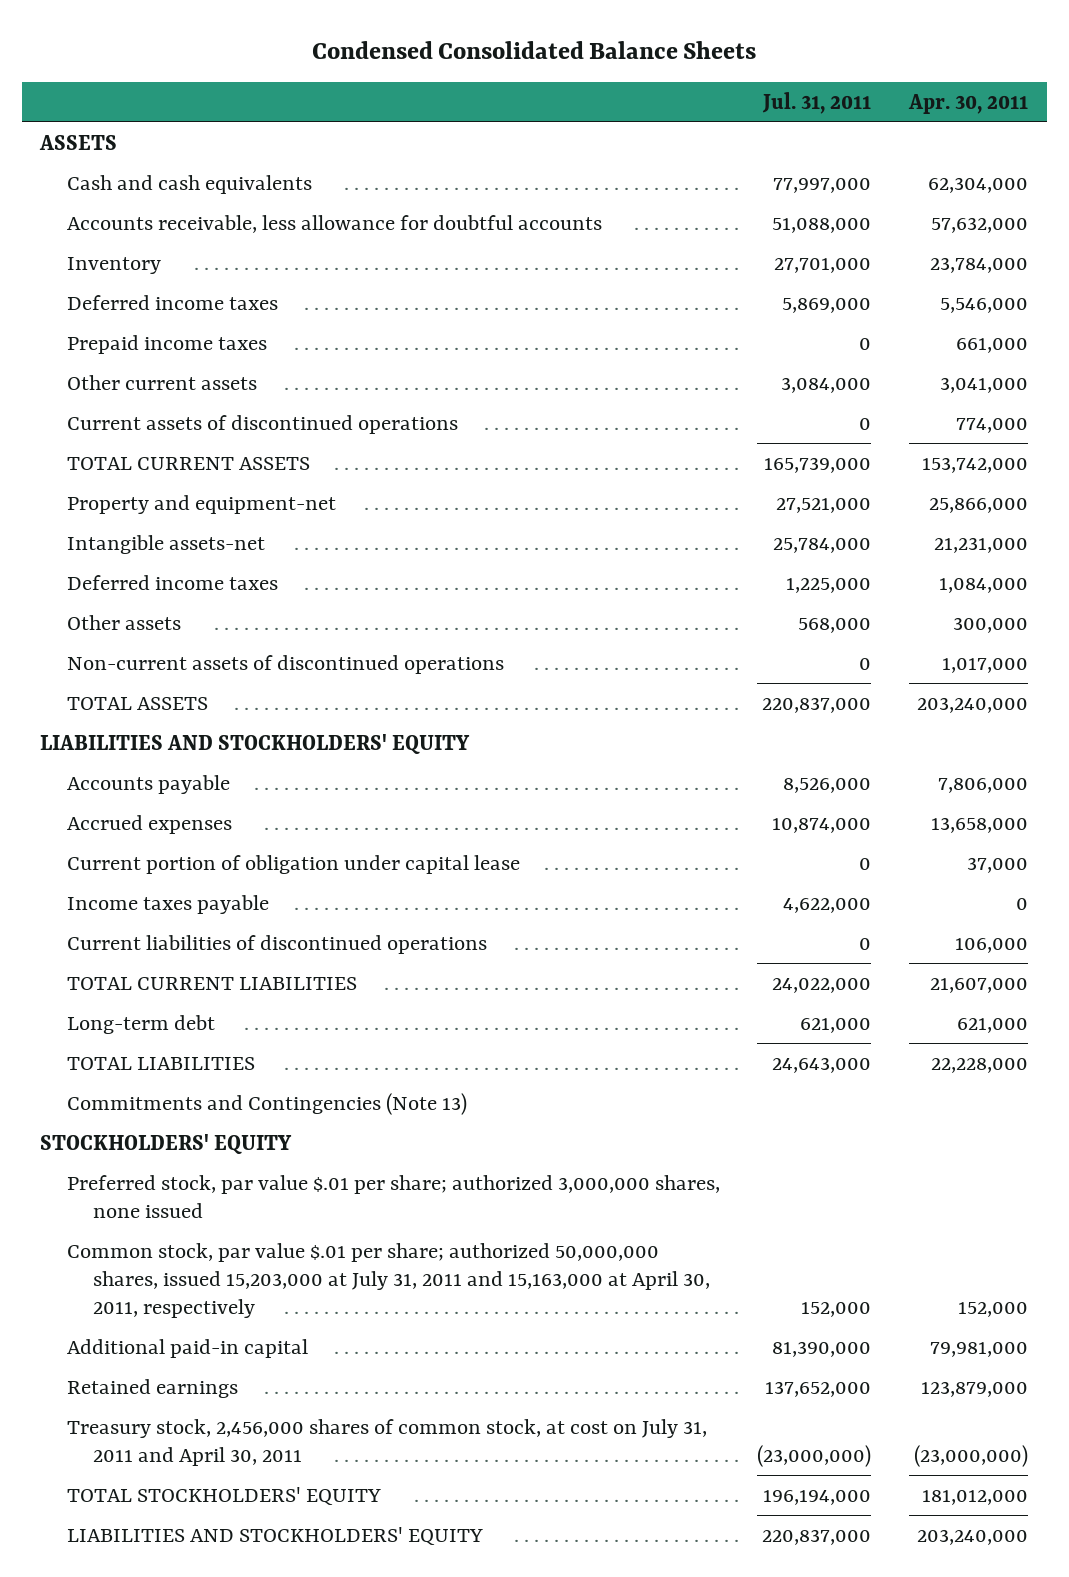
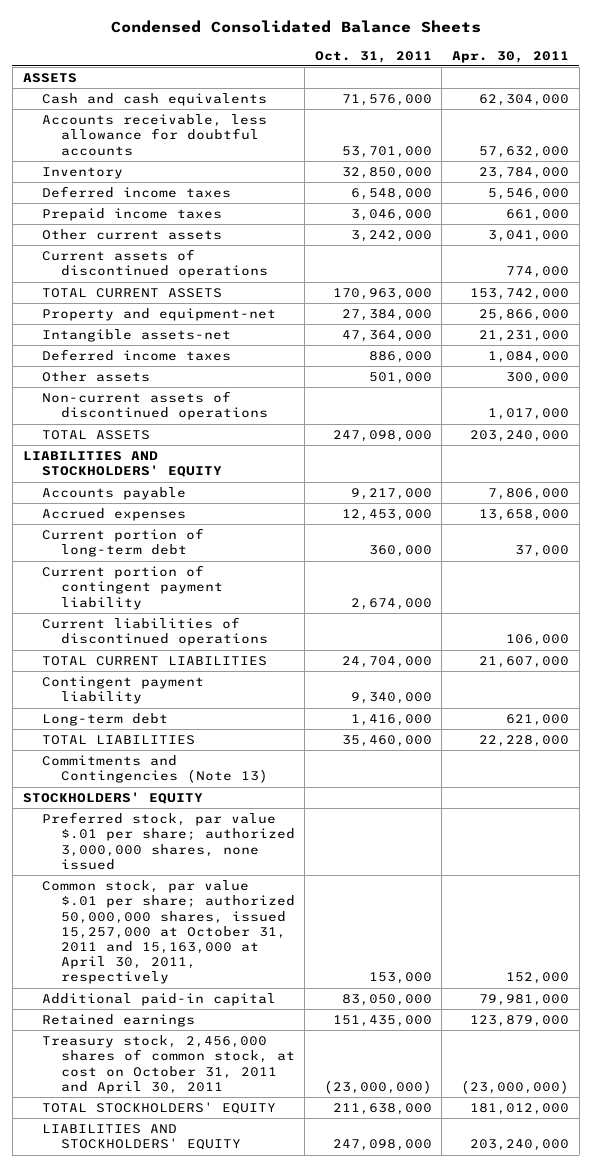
[762,91,872,114] Jul. 31, 2011 -> none
none -> [314,50,432,63] Oct. 31, 2011
[66,854,520,874] Current portion of obligation under capital lease -> none
[66,894,269,914] Income taxes payable -> none
none -> [41,528,204,558] Current portion of long-term debt
none -> [41,565,223,610] Current portion of contingent payment liability
none -> [41,676,204,705] Contingent payment liability
[66,1242,710,1319] Common stock, par value $.01 per share; authorized 50,000,000 shares, issued 15,203,000 at July 31, 2011 and 15,163,000 at April 30, 2011, respectively -> [41,880,295,985] Common stock, par value $.01 per share; authorized 50,000,000 shares, issued 15,257,000 at October 31, 2011 and 15,163,000 at April 30, 2011, respectively
[66,1418,707,1466] Treasury stock, 2,456,000 shares of common stock, at cost on July 31, 2011 and April 30, 2011 -> [41,1035,295,1094] Treasury stock, 2,456,000 shares of common stock, at cost on October 31, 2011 and April 30, 2011

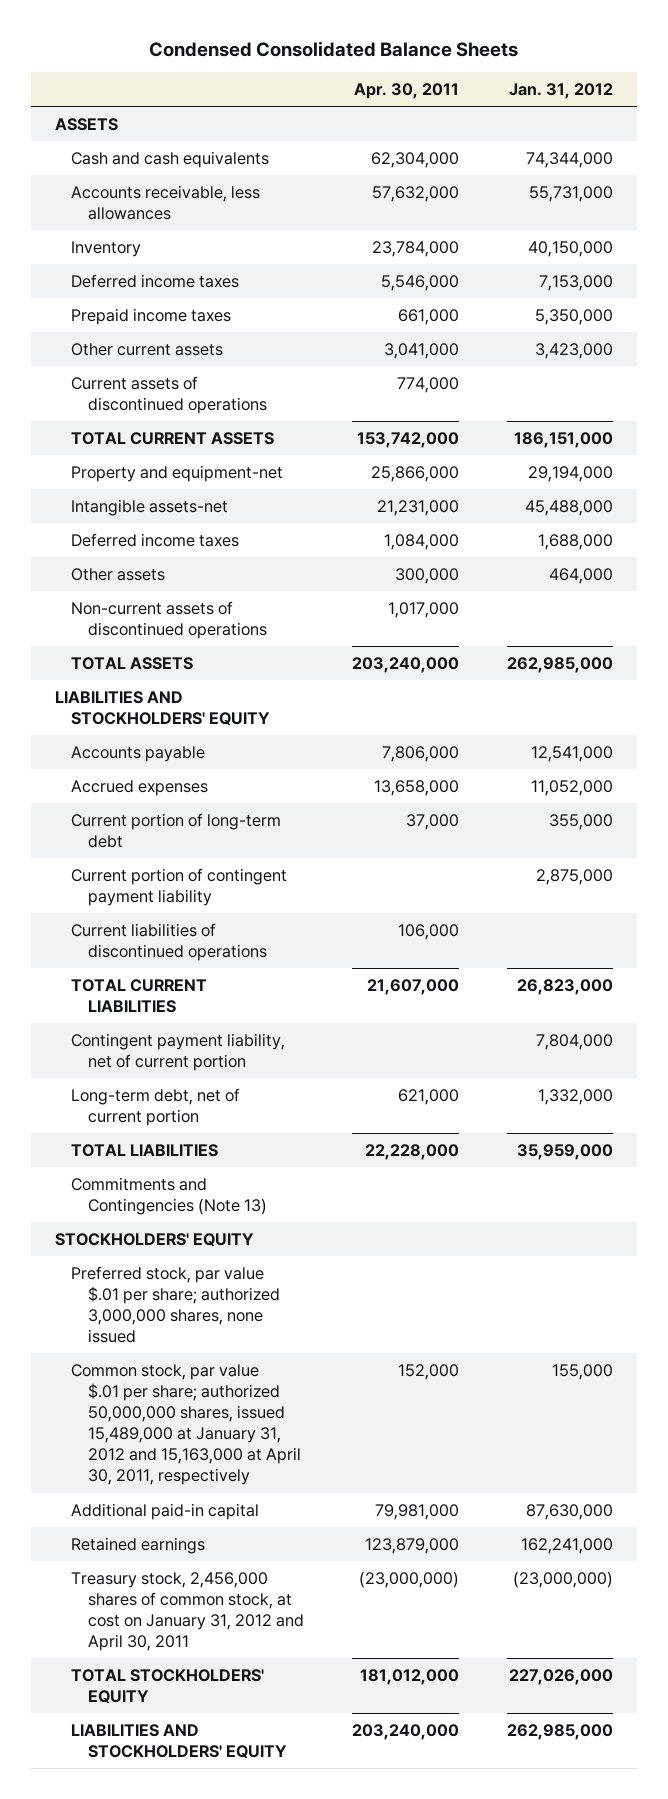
[314,50,432,63] Oct. 31, 2011 -> none
none -> [509,83,614,100] Jan. 31, 2012
[41,114,267,156] Accounts receivable, less allowance for doubtful accounts -> [71,184,261,220] Accounts receivable, less allowances
[41,676,204,705] Contingent payment liability -> none
none -> [71,1032,286,1071] Contingent payment liability, net of current portion
[41,713,168,727] Long-term debt -> [71,1087,241,1126] Long-term debt, net of current portion
[41,880,295,985] Common stock, par value $.01 per share; authorized 50,000,000 shares, issued 15,257,000 at October 31, 2011 and 15,163,000 at April 30, 2011, respectively -> [71,1363,302,1486] Common stock, par value $.01 per share; authorized 50,000,000 shares, issued 15,489,000 at January 31, 2012 and 15,163,000 at April 30, 2011, respectively
[41,1035,295,1094] Treasury stock, 2,456,000 shares of common stock, at cost on October 31, 2011 and April 30, 2011 -> [71,1571,305,1652] Treasury stock, 2,456,000 shares of common stock, at cost on January 31, 2012 and April 30, 2011

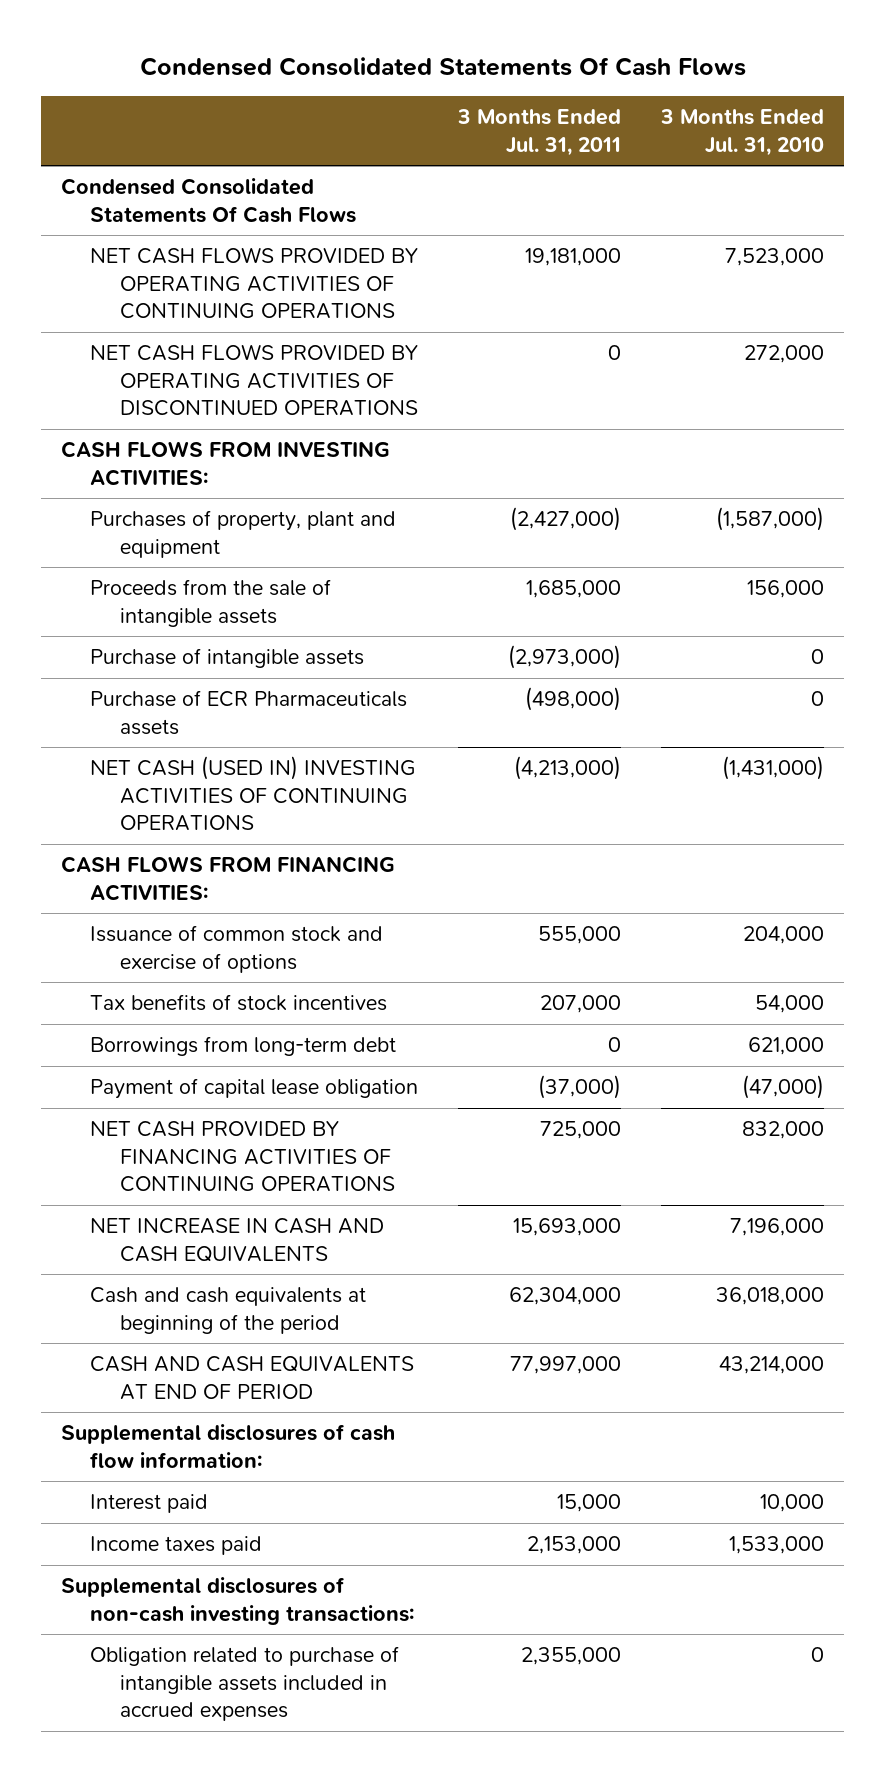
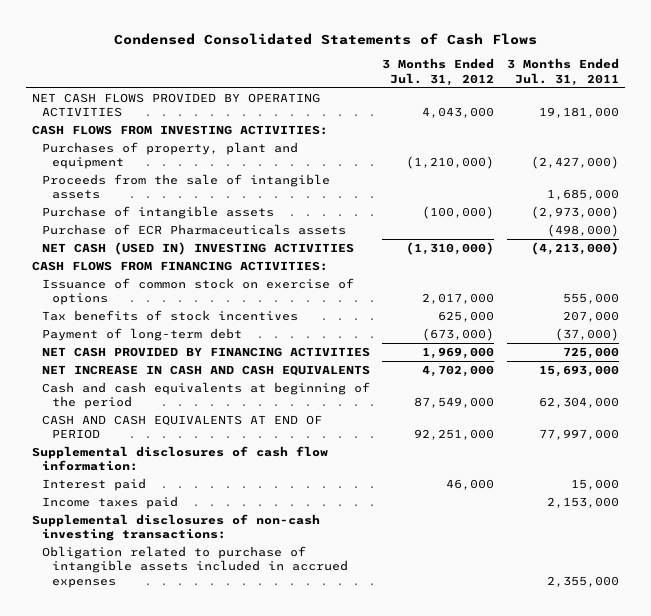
[139,56,746,76] Condensed Consolidated Statements Of Cash Flows -> [113,32,537,45] Condensed Consolidated Statements of Cash Flows
[660,109,825,156] 3 Months Ended Jul. 31, 2010 -> none
none -> [382,58,495,86] 3 Months Ended Jul. 31, 2012
[61,178,357,223] Condensed Consolidated Statements Of Cash Flows -> none
[90,344,419,417] NET CASH FLOWS PROVIDED BY OPERATING ACTIVITIES OF DISCONTINUED OPERATIONS -> none
[90,247,419,320] NET CASH FLOWS PROVIDED BY OPERATING ACTIVITIES OF CONTINUING OPERATIONS -> [32,93,321,118] NET CASH FLOWS PROVIDED BY OPERATING ACTIVITIES
[90,756,417,832] NET CASH (USED IN) INVESTING ACTIVITIES OF CONTINUING OPERATIONS -> [41,242,354,256] NET CASH (USED IN) INVESTING ACTIVITIES
[90,925,384,973] Issuance of common stock and exercise of options -> [41,278,354,306] Issuance of common stock on exercise of options
[90,1036,397,1057] Borrowings from long-term debt -> none
[90,1078,419,1100] Payment of capital lease obligation -> none
none -> [41,328,242,342] Payment of long-term debt
[90,1121,395,1193] NET CASH PROVIDED BY FINANCING ACTIVITIES OF CONTINUING OPERATIONS -> [41,347,370,358] NET CASH PROVIDED BY FINANCING ACTIVITIES

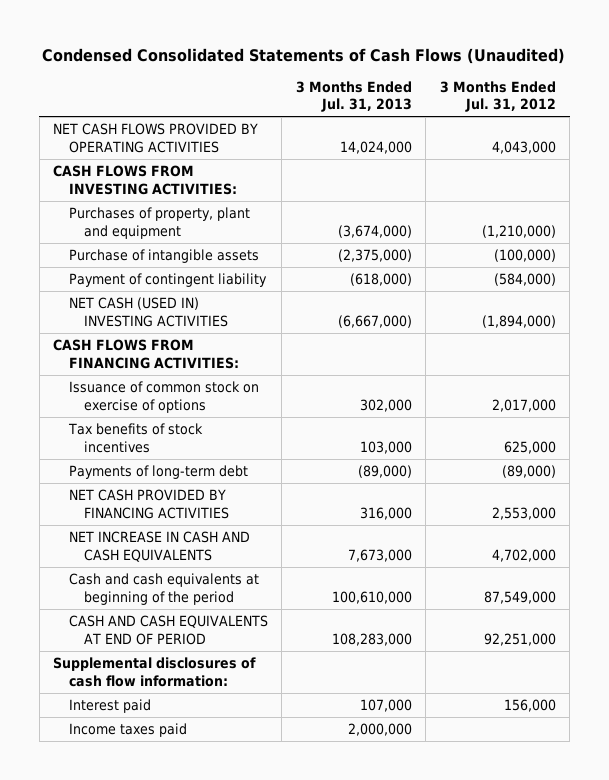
[113,32,537,45] Condensed Consolidated Statements of Cash Flows -> [42,47,566,64] Condensed Consolidated Statements of Cash Flows (Unaudited)
[506,58,619,86] 3 Months Ended Jul. 31, 2011 -> none
none -> [295,80,412,113] 3 Months Ended Jul. 31, 2013
[41,174,330,200] Proceeds from the sale of intangible assets -> none
[41,224,346,236] Purchase of ECR Pharmaceuticals assets -> none
none -> [68,273,267,288] Payment of contingent liability
[406,242,495,256] (1,310,000) -> [481,314,556,328] (1,894,000)
[41,328,242,342] Payment of long-term debt -> [68,465,248,480] Payments of long-term debt
[422,328,495,342] (673,000) -> [501,465,556,479] (89,000)
[422,347,495,360] 1,969,000 -> [491,506,556,520] 2,553,000
[446,479,495,491] 46,000 -> [503,699,556,713] 156,000
[32,514,321,542] Supplemental disclosures of non-cash investing transactions: -> none
[41,546,348,588] Obligation related to purchase of intangible assets included in accrued expenses -> none

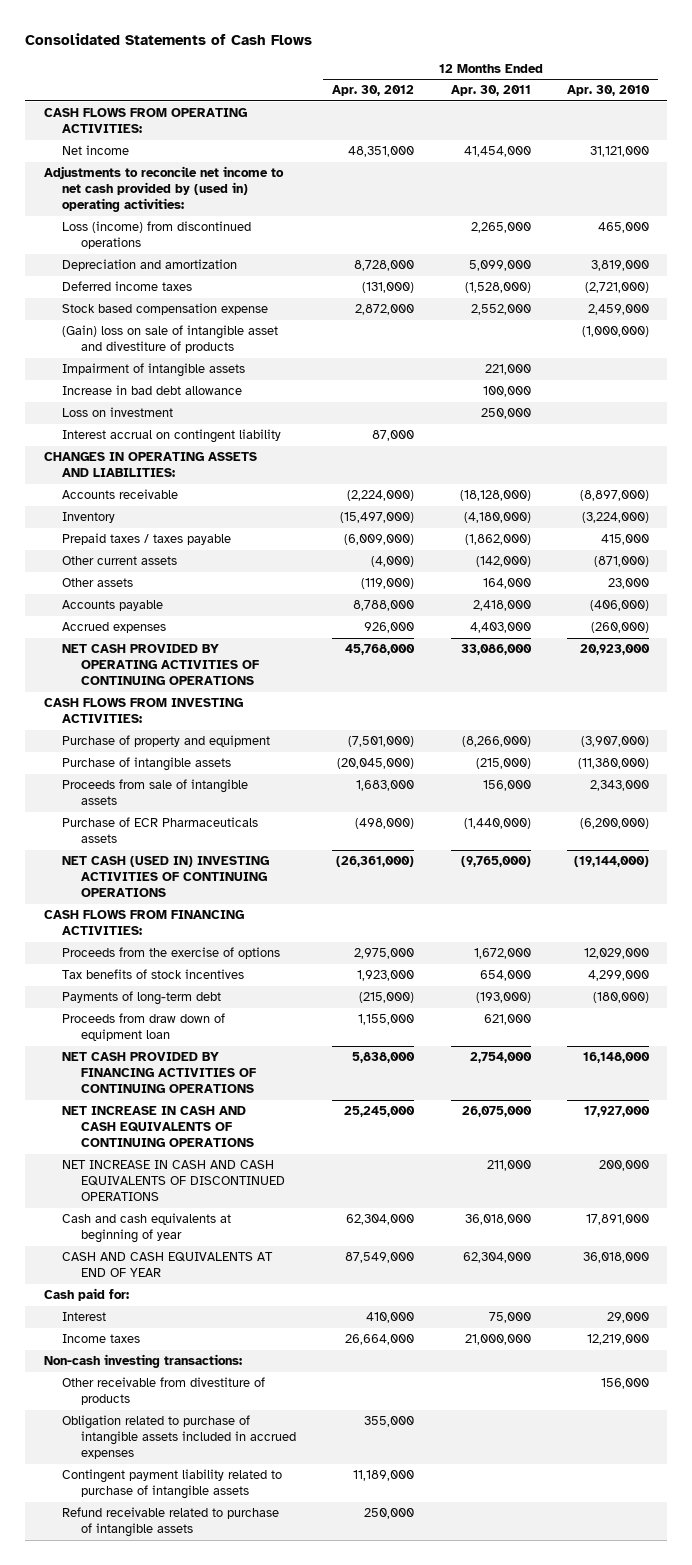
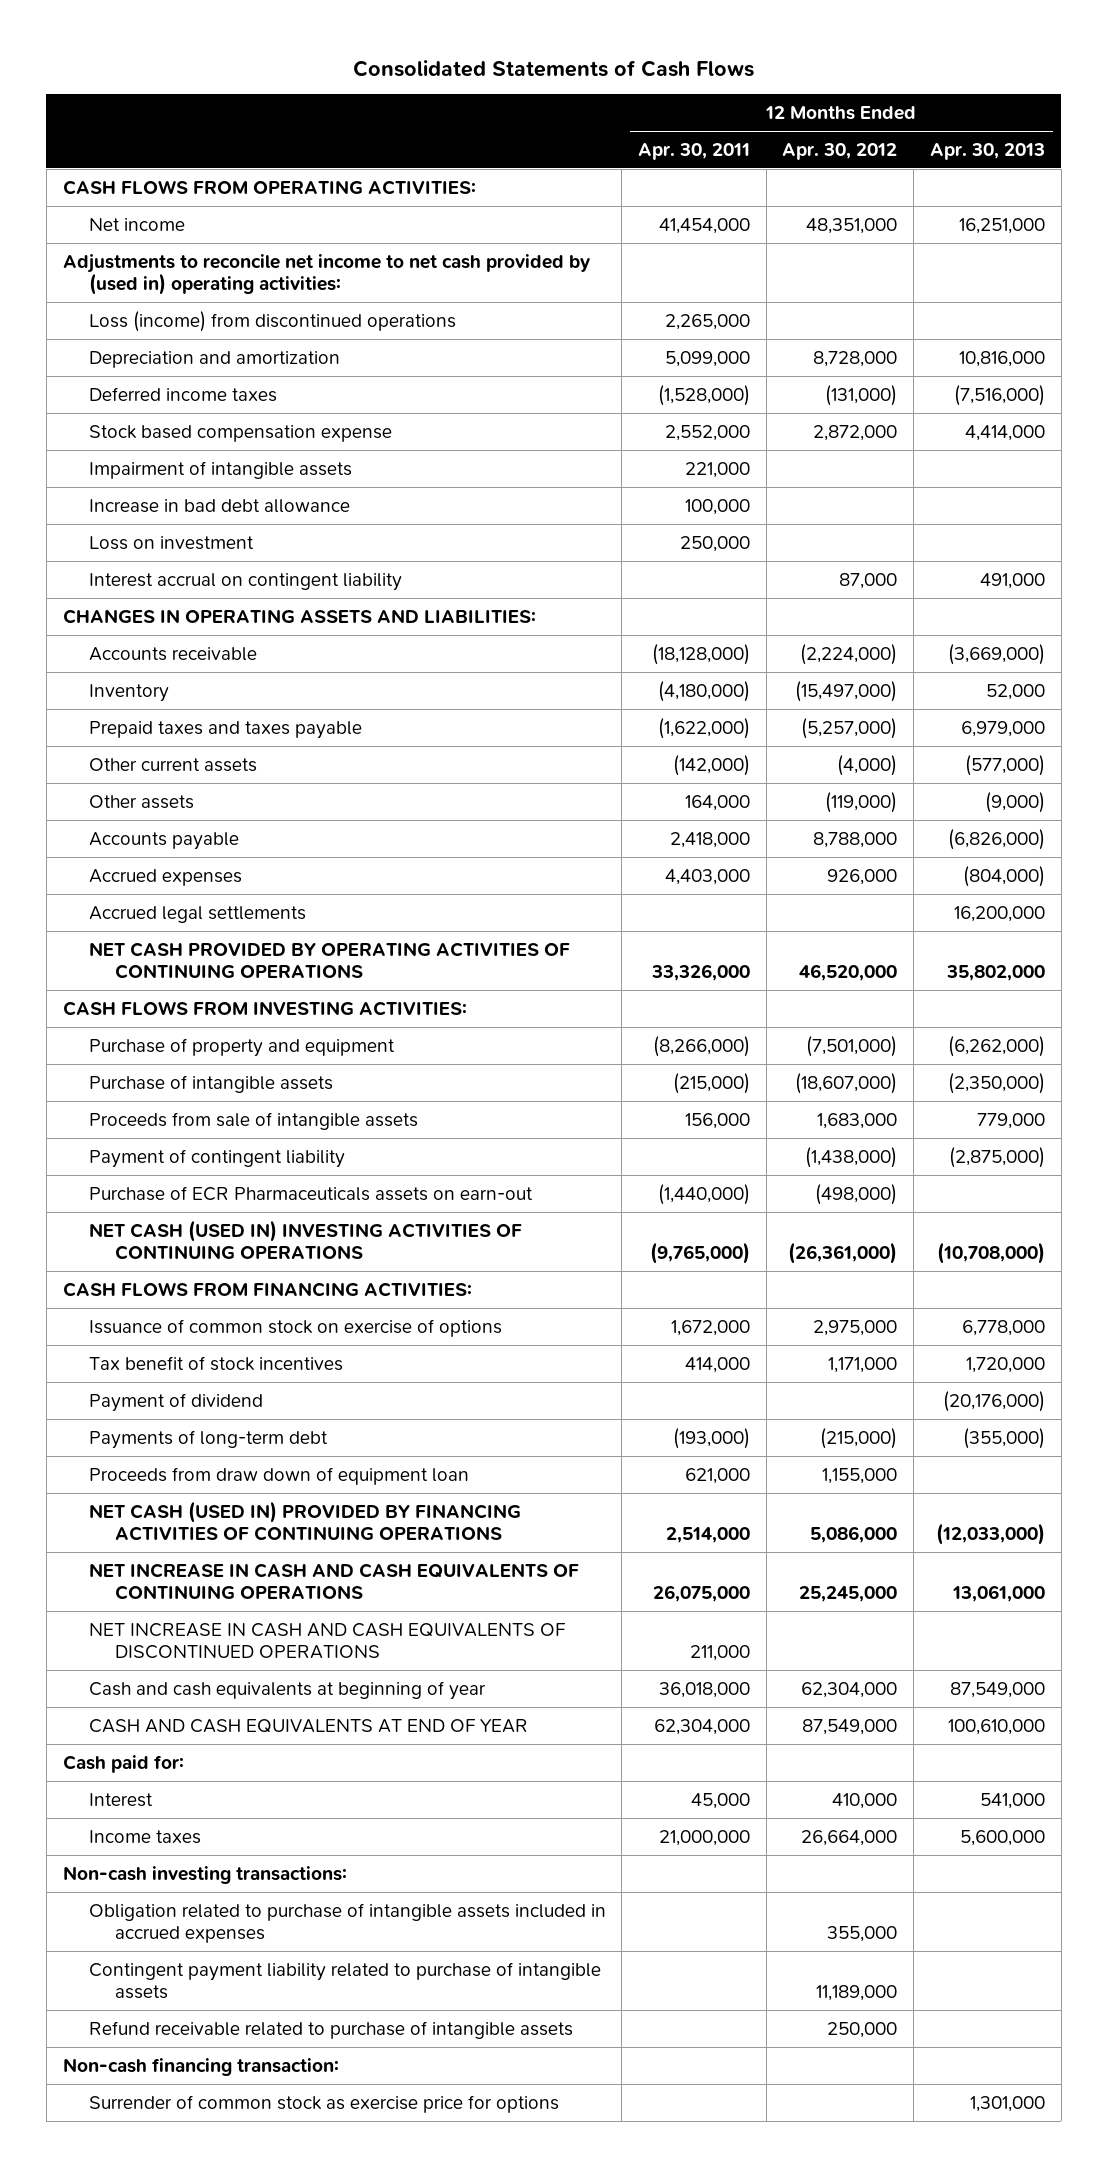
[566,85,650,97] Apr. 30, 2010 -> none
none -> [929,142,1045,160] Apr. 30, 2013
[62,325,279,354] (Gain) loss on sale of intangible asset and divestiture of products -> none
[62,533,232,546] Prepaid taxes / taxes payable -> [88,720,362,739] Prepaid taxes and taxes payable
[344,534,415,546] (6,009,000) -> [801,717,898,739] (5,257,000)
[464,534,531,546] (1,862,000) -> [658,717,751,739] (1,622,000)
none -> [88,905,306,923] Accrued legal settlements
[345,644,416,656] 45,768,000 -> [799,964,898,982] 46,520,000
[460,644,532,656] 33,086,000 -> [651,964,751,982] 33,326,000
[337,758,415,770] (20,045,000) -> [795,1072,898,1094] (18,607,000)
none -> [88,1148,345,1168] Payment of contingent liability
[62,817,259,844] Purchase of ECR Pharmaceuticals assets -> [88,1185,533,1201] Purchase of ECR Pharmaceuticals assets on earn-out
[62,947,281,960] Proceeds from the exercise of options -> [88,1318,502,1337] Issuance of common stock on exercise of options
[62,969,245,980] Tax benefits of stock incentives -> [88,1355,343,1371] Tax benefit of stock incentives
[357,970,415,982] 1,923,000 -> [828,1356,898,1373] 1,171,000
[479,970,531,982] 654,000 -> [685,1356,751,1373] 414,000
none -> [88,1392,263,1412] Payment of dividend
[62,1052,256,1094] NET CASH PROVIDED BY FINANCING ACTIVITIES OF CONTINUING OPERATIONS -> [88,1500,521,1542] NET CASH (USED IN) PROVIDED BY FINANCING ACTIVITIES OF CONTINUING OPERATIONS
[352,1052,416,1064] 5,838,000 -> [810,1526,898,1544] 5,086,000
[469,1052,532,1064] 2,754,000 -> [666,1527,751,1544] 2,514,000
[488,1312,531,1324] 75,000 -> [691,1792,751,1809] 45,000
[62,1377,266,1406] Other receivable from divestiture of products -> none
none -> [62,2057,339,2076] Non-cash financing transaction:
none -> [88,2094,559,2113] Surrender of common stock as exercise price for options

